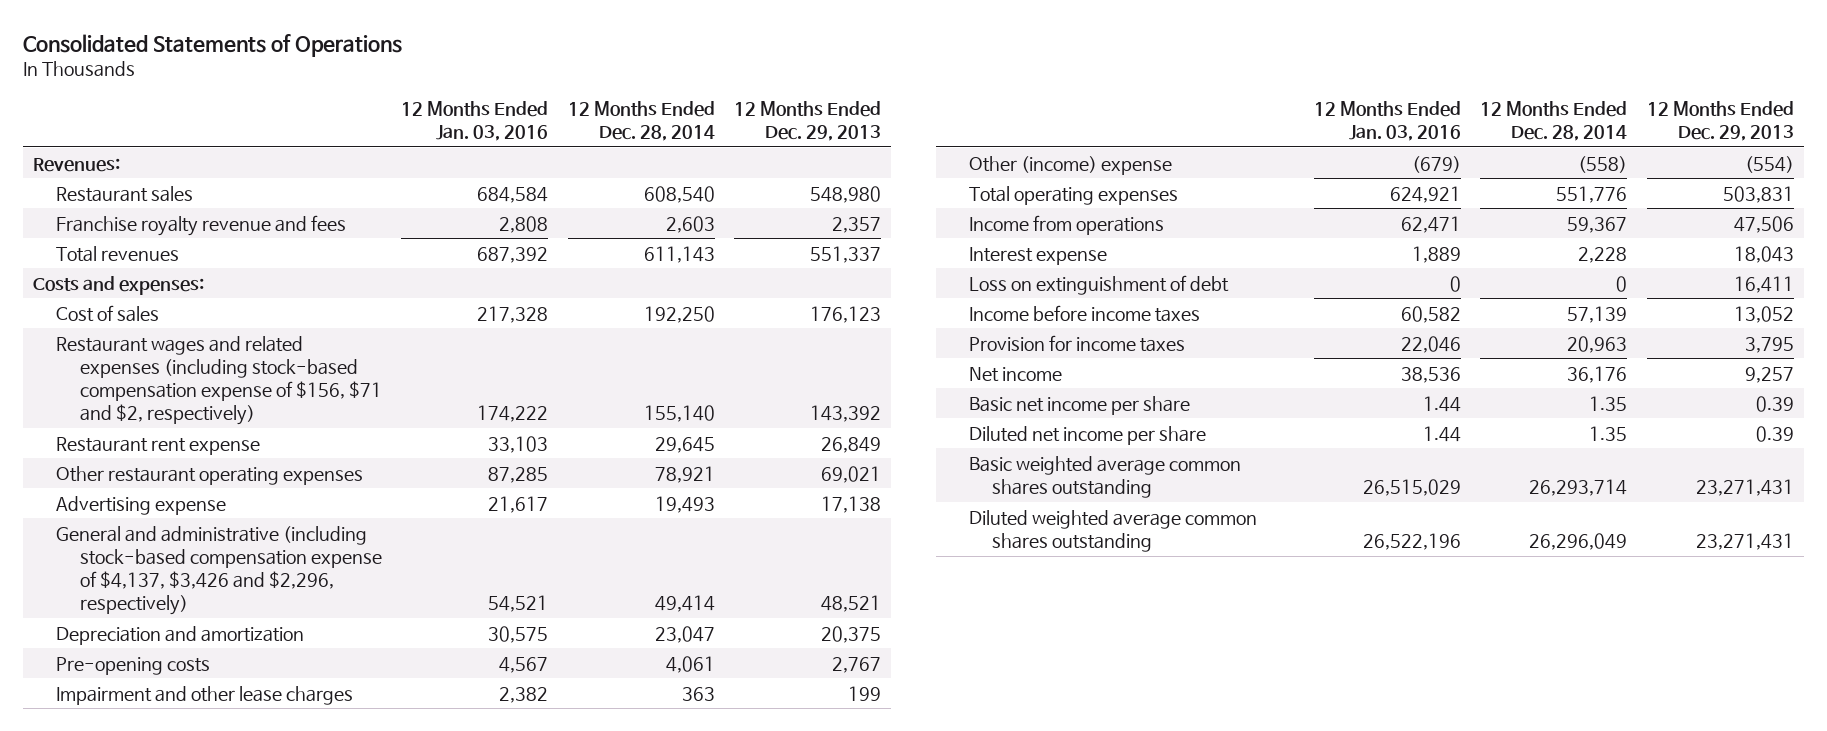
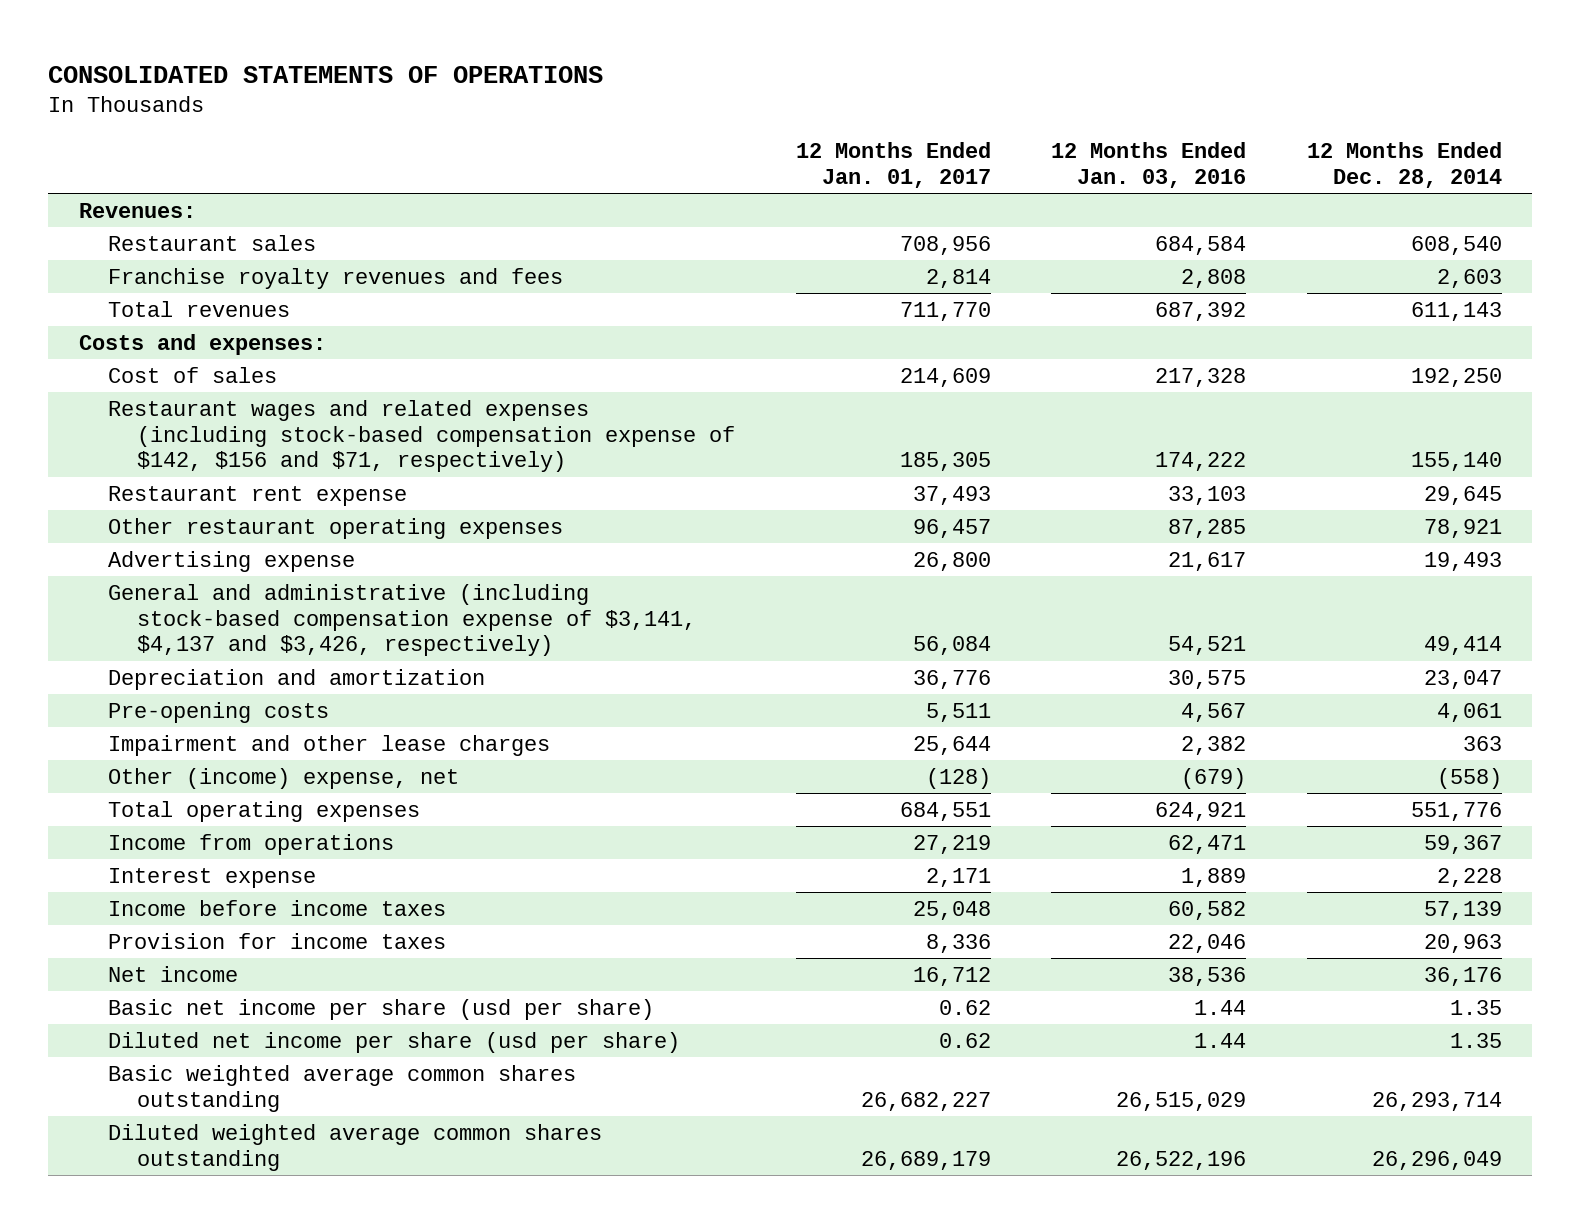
[23,34,403,58] Consolidated Statements of Operations -> [48,65,604,83] CONSOLIDATED STATEMENTS OF OPERATIONS
[734,100,882,142] 12 Months Ended Dec. 29, 2013 -> none
none -> [795,142,991,188] 12 Months Ended Jan. 01, 2017
[56,214,347,236] Franchise royalty revenue and fees -> [107,267,563,289] Franchise royalty revenues and fees
[56,335,382,426] Restaurant wages and related expenses (including stock-based compensation expense of $156, $71 and $2, respectively) -> [107,399,736,473] Restaurant wages and related expenses (including stock-based compensation expense of $142, $156 and $71, respectively)
[56,525,382,616] General and administrative (including stock-based compensation expense of $4,137, $3,426 and $2,296, respectively) -> [107,583,697,657] General and administrative (including stock-based compensation expense of $3,141, $4,137 and $3,426, respectively)
[968,155,1172,175] Other (income) expense -> [107,767,459,789] Other (income) expense, net
[968,274,1229,295] Loss on extinguishment of debt -> none
[968,395,1190,415] Basic net income per share -> [107,998,654,1020] Basic net income per share (usd per share)
[968,425,1206,445] Diluted net income per share -> [107,1031,680,1053] Diluted net income per share (usd per share)

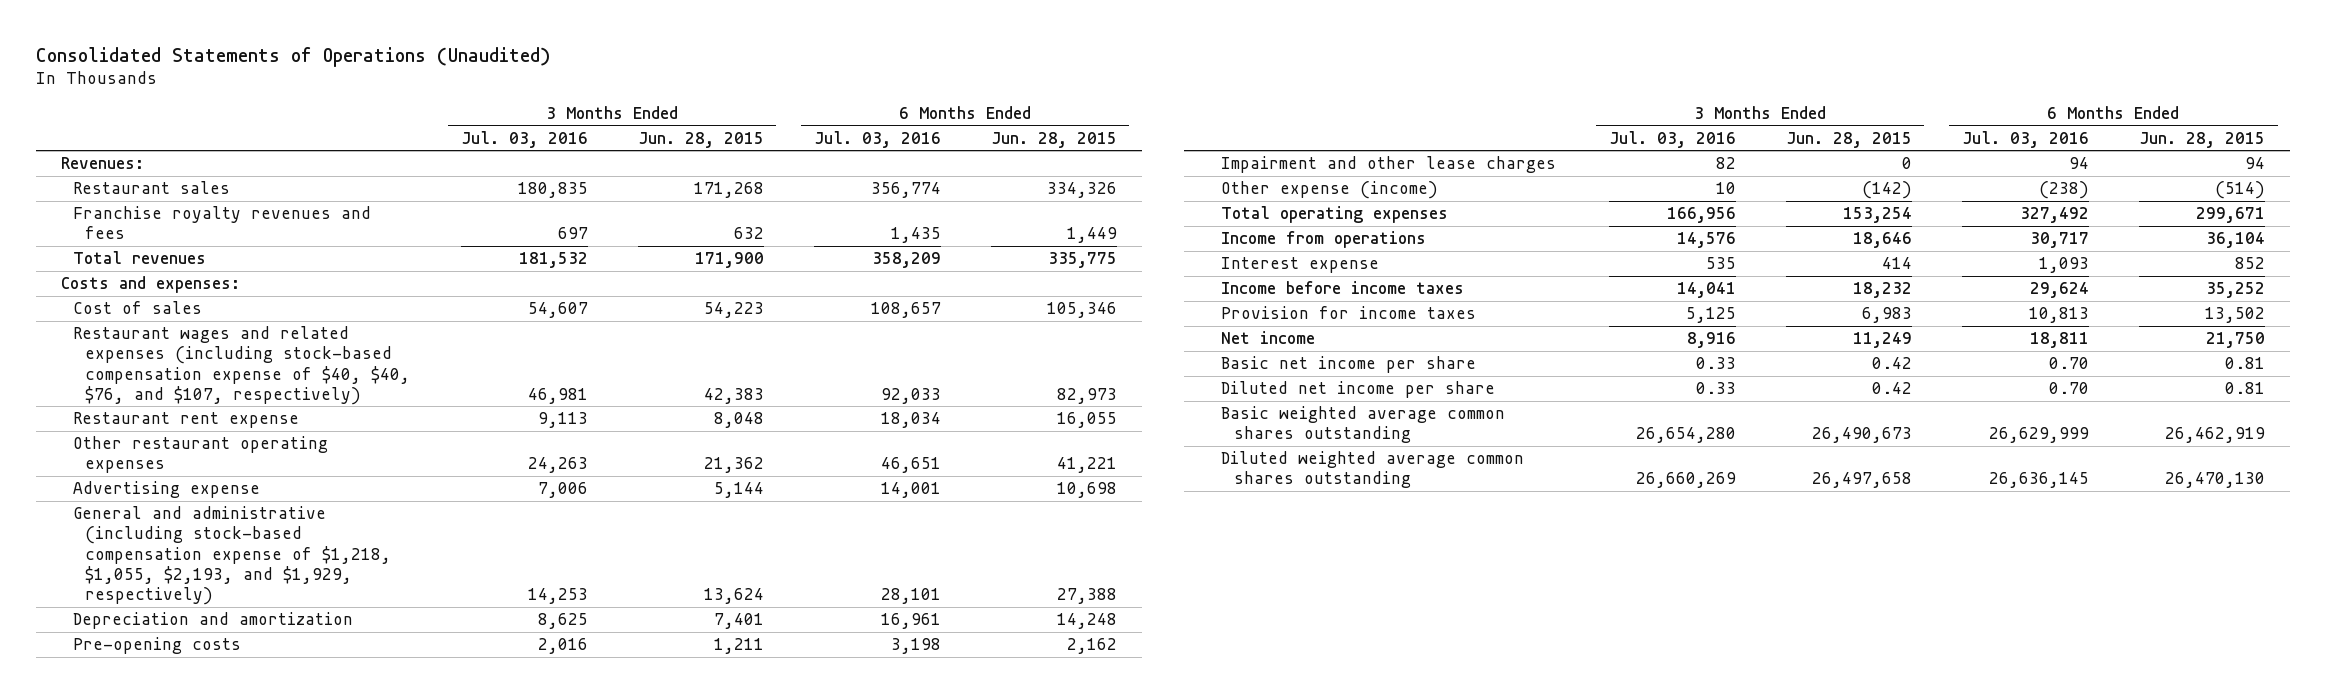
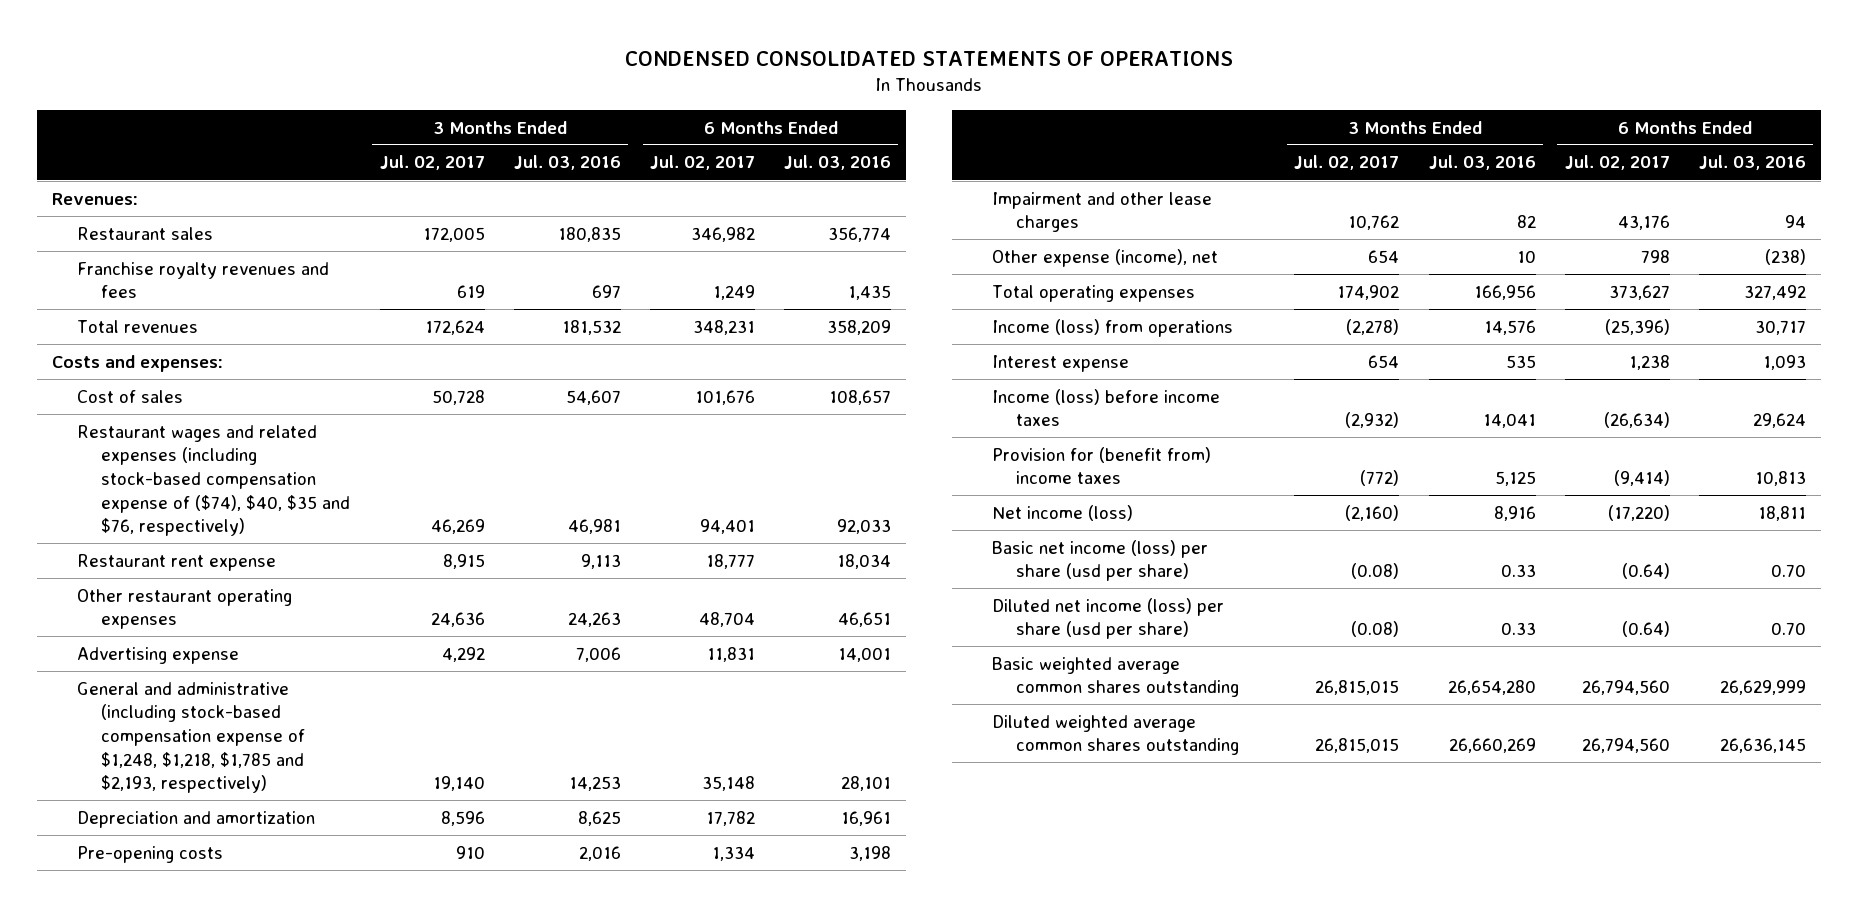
[35,46,551,67] Consolidated Statements of Operations (Unaudited) -> [624,51,1233,67] CONDENSED CONSOLIDATED STATEMENTS OF OPERATIONS
[637,131,764,148] Jun. 28, 2015 -> none
[990,131,1117,148] Jun. 28, 2015 -> none
none -> [379,155,485,171] Jul. 02, 2017
none -> [649,155,755,171] Jul. 02, 2017
[73,326,411,405] Restaurant wages and related expenses (including stock-based compensation expense of $40, $40, $76, and $107, respectively) -> [76,424,351,537] Restaurant wages and related expenses (including stock-based compensation expense of ($74), $40, $35 and $76, respectively)
[73,506,392,606] General and administrative (including stock-based compensation expense of $1,218, $1,055, $2,193, and $1,929, respectively) -> [76,681,306,794] General and administrative (including stock-based compensation expense of $1,248, $1,218, $1,785 and $2,193, respectively)
[1221,181,1439,200] Other expense (income) -> [991,248,1218,267] Other expense (income), net
[1221,231,1427,249] Income from operations -> [991,318,1233,337] Income (loss) from operations
[1221,281,1465,295] Income before income taxes -> [991,388,1220,427] Income (loss) before income taxes
[1221,306,1477,320] Provision for income taxes -> [991,446,1211,485] Provision for (benefit from) income taxes
[1221,331,1316,345] Net income -> [991,504,1133,521] Net income (loss)
[1221,356,1477,374] Basic net income per share -> [991,539,1208,582] Basic net income (loss) per share (usd per share)
[1221,381,1496,399] Diluted net income per share -> [991,597,1224,640] Diluted net income (loss) per share (usd per share)

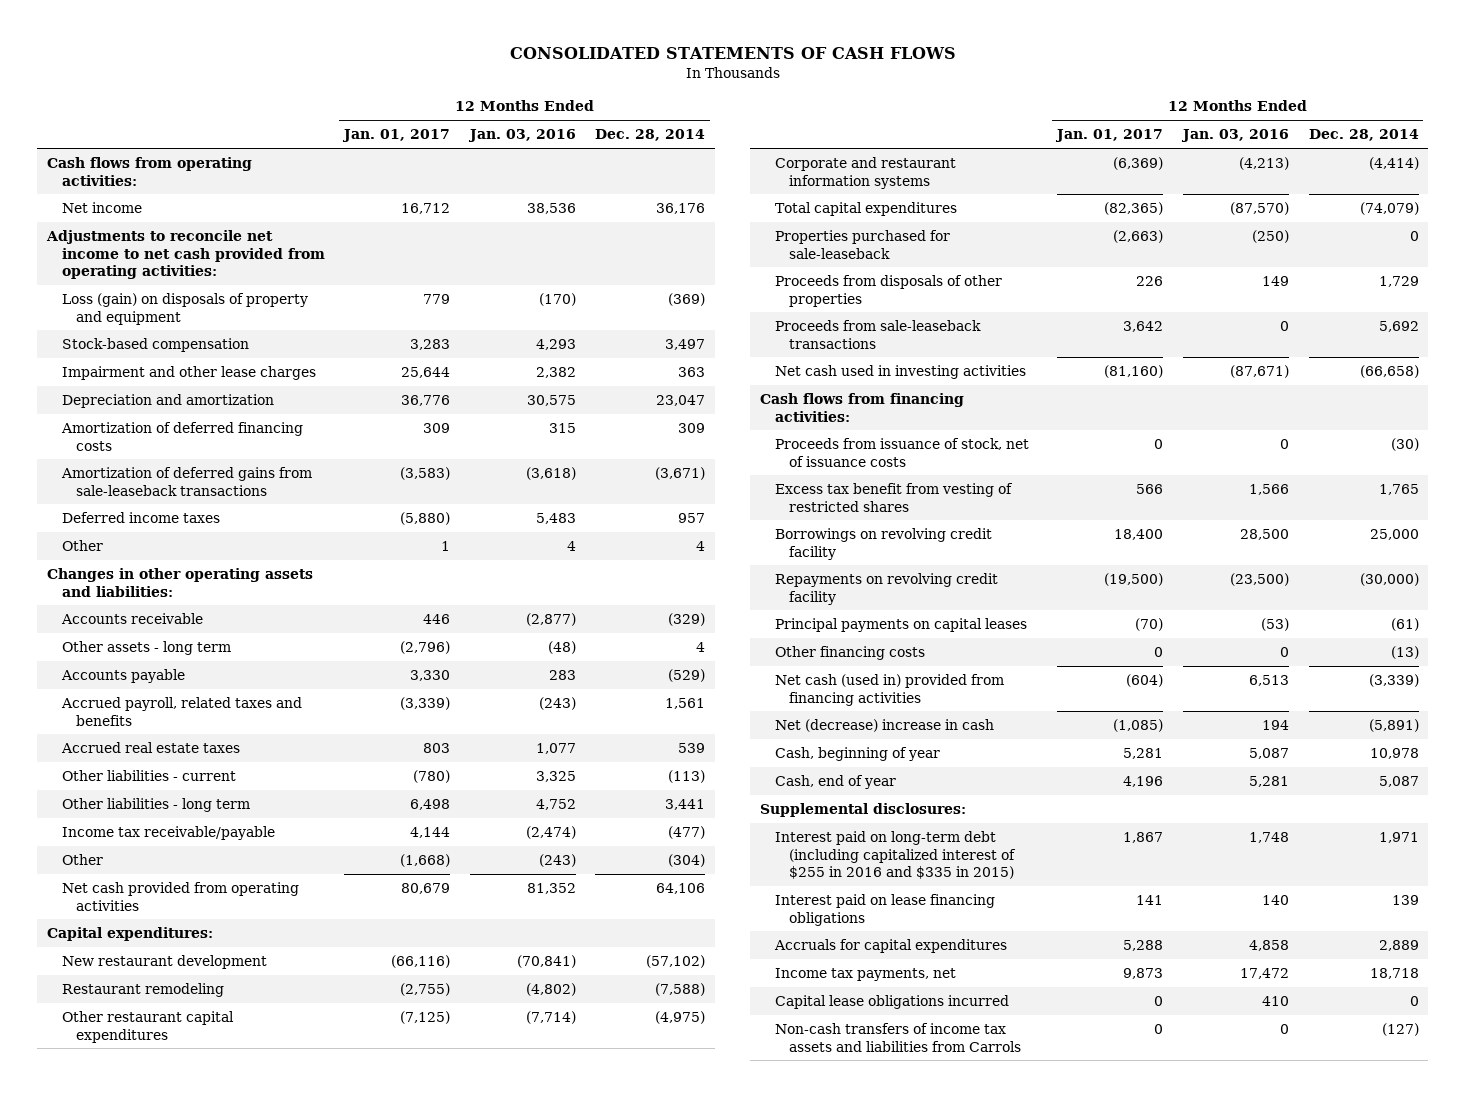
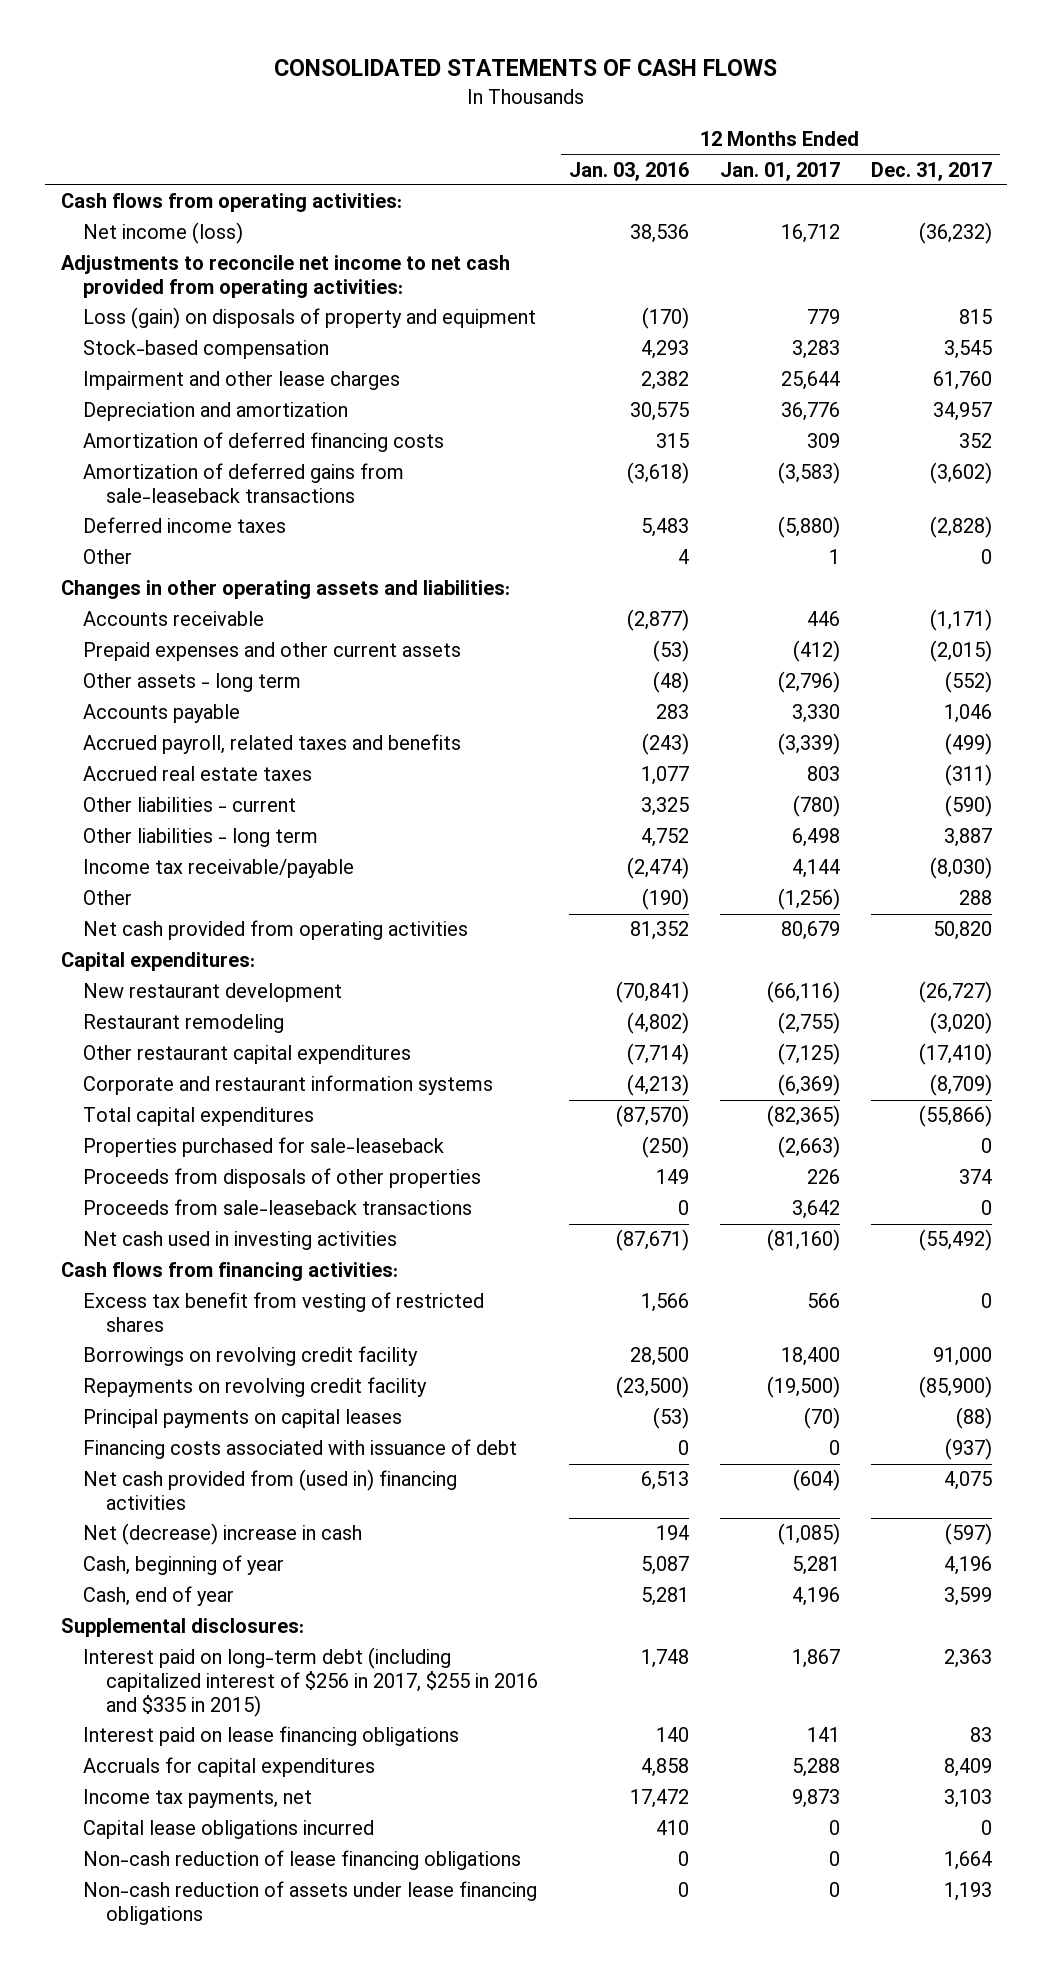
[595,129,706,142] Dec. 28, 2014 -> none
none -> [870,161,992,181] Dec. 31, 2017
[61,202,142,214] Net income -> [83,222,244,245] Net income (loss)
none -> [83,642,462,662] Prepaid expenses and other current assets
[400,854,451,868] (1,668) -> [777,888,840,911] (1,256)
[538,854,576,868] (243) -> [641,888,689,911] (190)
[774,438,1029,467] Proceeds from issuance of stock, net of issuance costs -> none
[774,646,925,661] Other financing costs -> none
none -> [83,1439,518,1460] Financing costs associated with issuance of debt
[774,674,1004,706] Net cash (used in) provided from financing activities -> [83,1469,458,1511] Net cash provided from (used in) financing activities
[774,831,1017,880] Interest paid on long-term debt (including capitalized interest of $255 in 2016 and $335 in 2015) -> [83,1647,539,1718] Interest paid on long-term debt (including capitalized interest of $256 in 2017, $255 in 2016 and $335 in 2015)
[774,1023,1022,1052] Non-cash transfers of income tax assets and liabilities from Carrols -> none
none -> [83,1850,522,1871] Non-cash reduction of lease financing obligations
none -> [83,1881,538,1926] Non-cash reduction of assets under lease financing obligations

